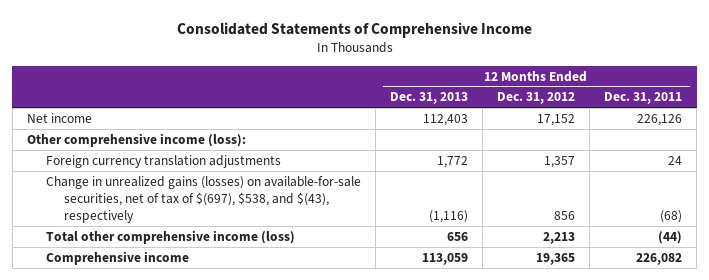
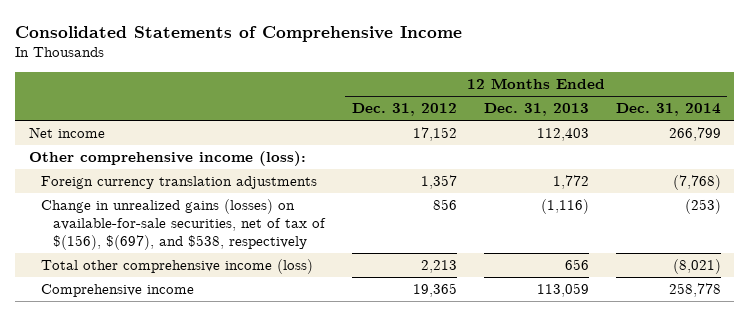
[604,92,683,105] Dec. 31, 2011 -> none
none -> [615,103,721,117] Dec. 31, 2014
[45,175,361,224] Change in unrealized gains (losses) on available-for-sale securities, net of tax of $(697), $538, and $(43), respectively -> [41,199,327,251] Change in unrealized gains (losses) on available-for-sale securities, net of tax of $(156), $(697), and $538, respectively

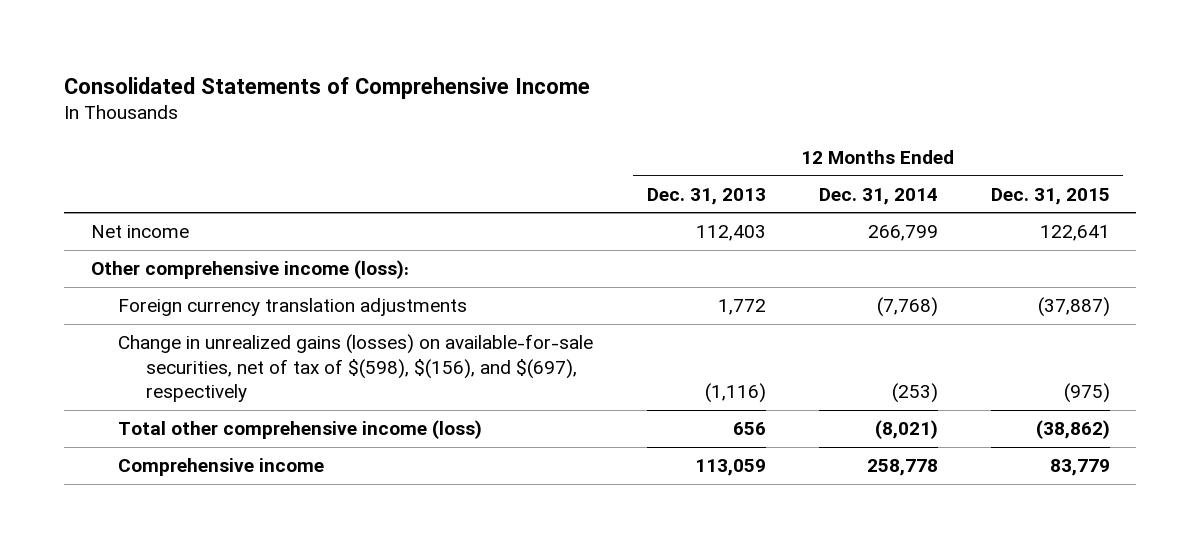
[352,103,458,117] Dec. 31, 2012 -> none
none -> [990,187,1110,205] Dec. 31, 2015
[41,199,327,251] Change in unrealized gains (losses) on available-for-sale securities, net of tax of $(156), $(697), and $538, respectively -> [118,334,594,403] Change in unrealized gains (losses) on available-for-sale securities, net of tax of $(598), $(156), and $(697), respectively

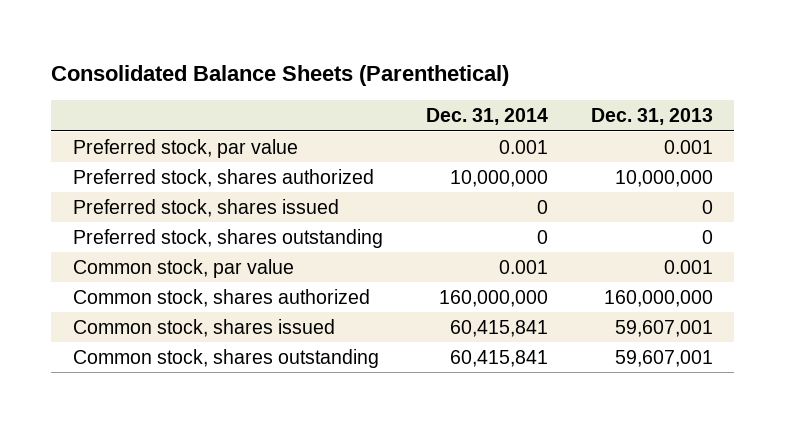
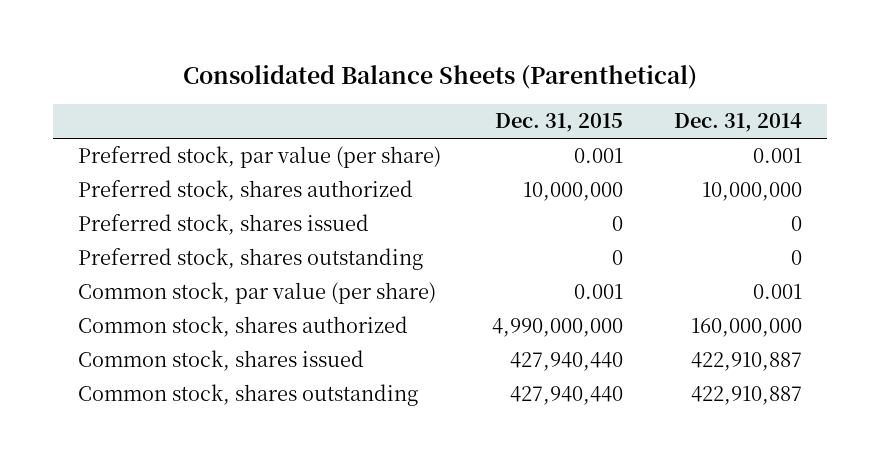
[590,108,713,126] Dec. 31, 2013 -> none
none -> [495,113,624,133] Dec. 31, 2015
[72,138,298,158] Preferred stock, par value -> [78,146,442,169] Preferred stock, par value (per share)
[72,258,294,278] Common stock, par value -> [78,282,437,305] Common stock, par value (per share)
[449,319,548,337] 60,415,841 -> [690,352,802,372] 422,910,887
[449,349,548,367] 60,415,841 -> [690,386,802,406] 422,910,887

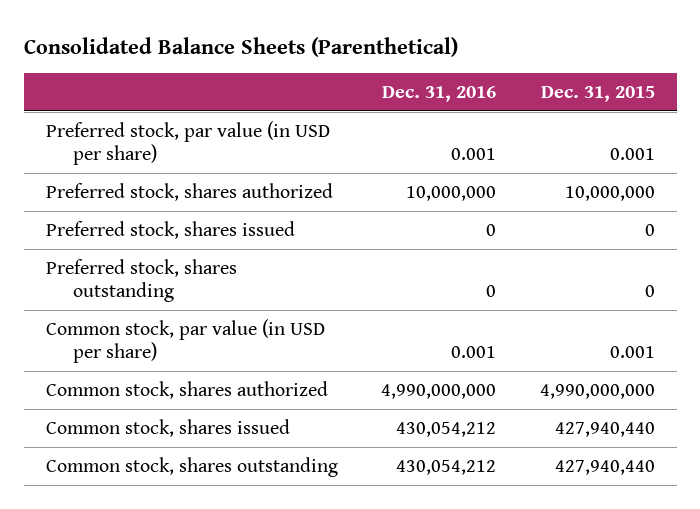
[673,113,802,133] Dec. 31, 2014 -> none
none -> [382,85,497,102] Dec. 31, 2016
[78,146,442,169] Preferred stock, par value (per share) -> [45,120,330,166] Preferred stock, par value (in USD per share)
[78,282,437,305] Common stock, par value (per share) -> [45,318,325,364] Common stock, par value (in USD per share)

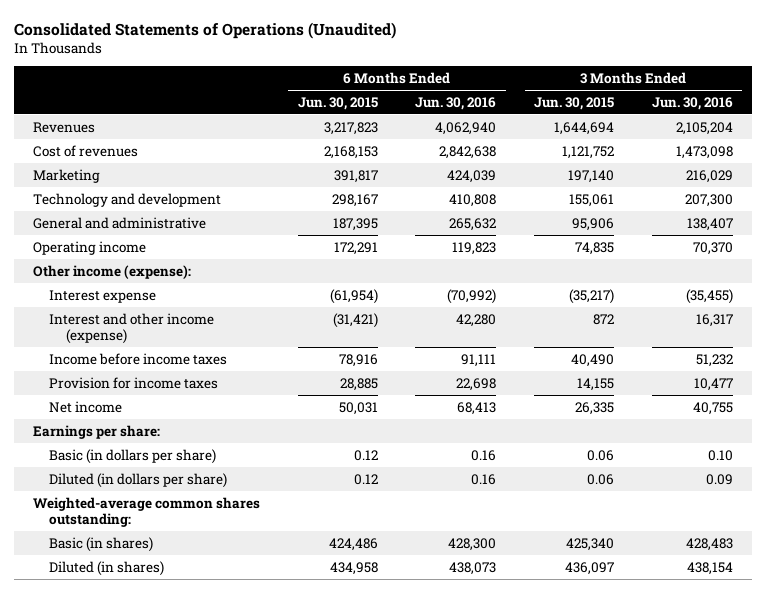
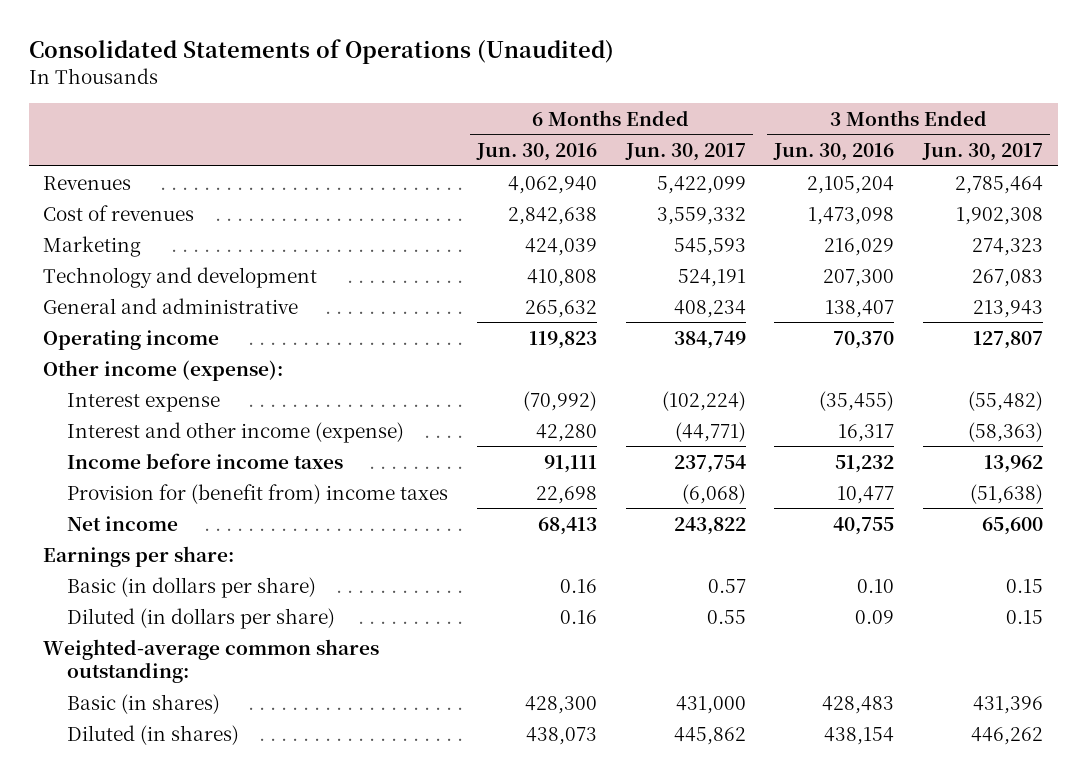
[297,96,378,110] Jun. 30, 2015 -> none
[534,96,615,110] Jun. 30, 2015 -> none
none -> [624,143,746,162] Jun. 30, 2017
none -> [922,143,1044,162] Jun. 30, 2017
[49,376,219,389] Provision for income taxes -> [67,483,449,504] Provision for (benefit from) income taxes

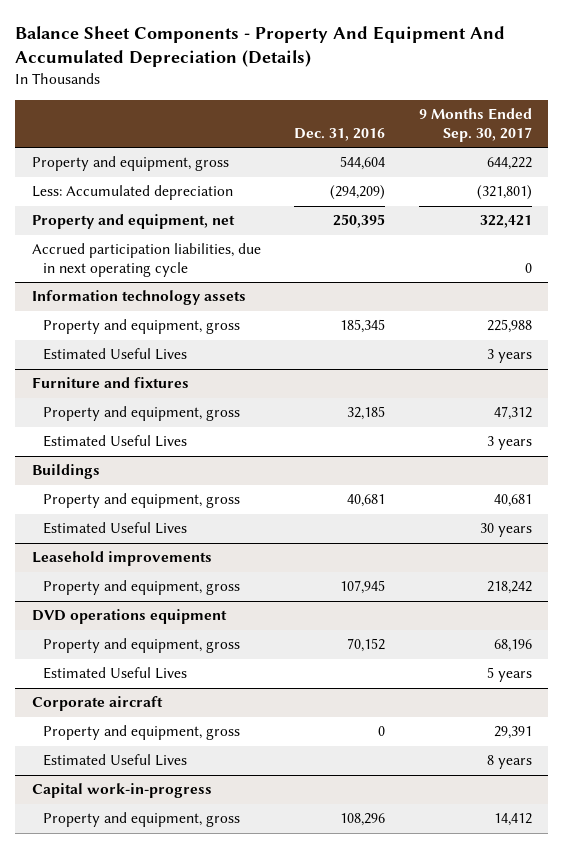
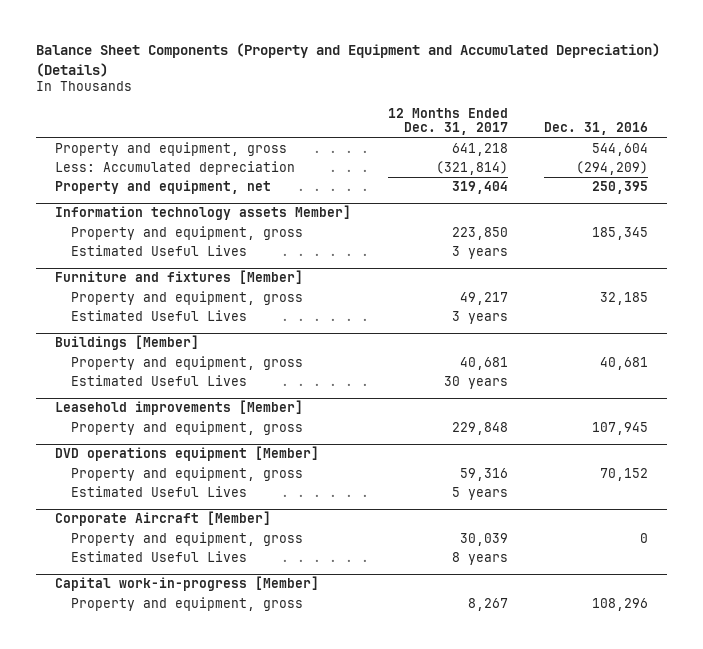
[14,26,505,68] Balance Sheet Components - Property And Equipment And Accumulated Depreciation (Details) -> [36,43,661,77] Balance Sheet Components (Property and Equipment and Accumulated Depreciation) (Details)
[418,108,532,142] 9 Months Ended Sep. 30, 2017 -> none
none -> [387,107,508,136] 12 Months Ended Dec. 31, 2017
[31,243,261,278] Accrued participation liabilities, due in next operating cycle -> none
[31,290,246,306] Information technology assets -> [54,205,351,221] Information technology assets Member]
[31,377,189,389] Furniture and fixtures -> [54,270,303,285] Furniture and fixtures [Member]
[31,464,100,480] Buildings -> [54,335,199,351] Buildings [Member]
[31,551,212,567] Leasehold improvements -> [54,400,303,416] Leasehold improvements [Member]
[31,609,227,625] DVD operations equipment -> [54,446,319,462] DVD operations equipment [Member]
[31,696,163,712] Corporate aircraft -> [54,511,271,527] Corporate Aircraft [Member]
[31,783,212,799] Capital work-in-progress -> [54,576,319,592] Capital work-in-progress [Member]

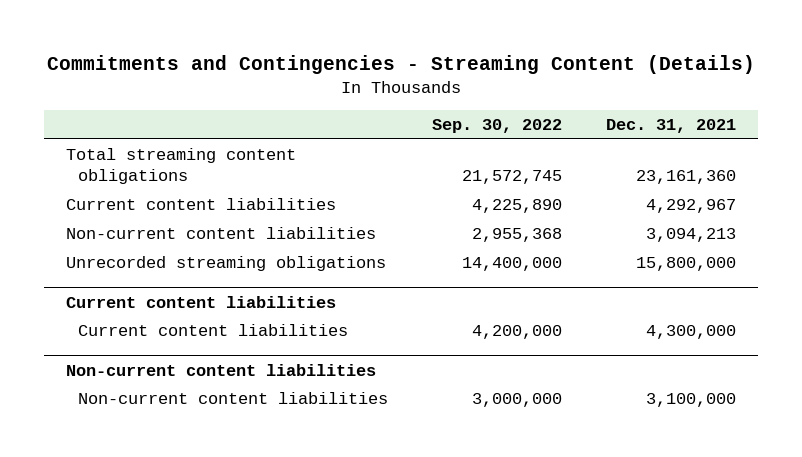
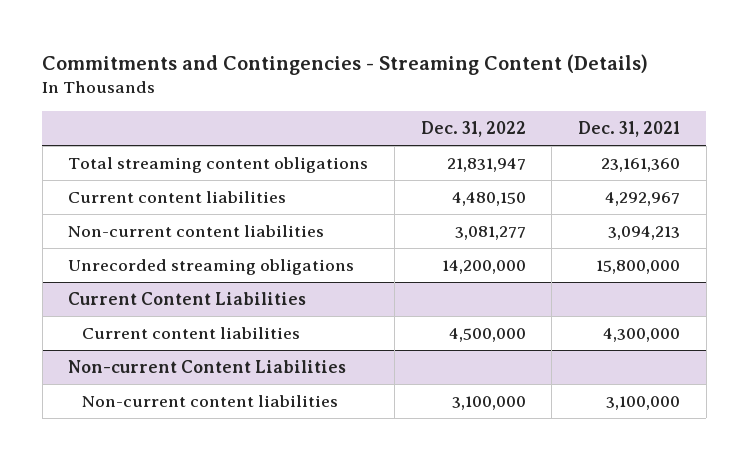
[432,119,563,134] Sep. 30, 2022 -> none
none -> [420,121,526,138] Dec. 31, 2022
[66,295,337,308] Current content liabilities -> [68,292,307,306] Current Content Liabilities
[66,363,377,376] Non-current content liabilities -> [68,360,347,374] Non-current Content Liabilities

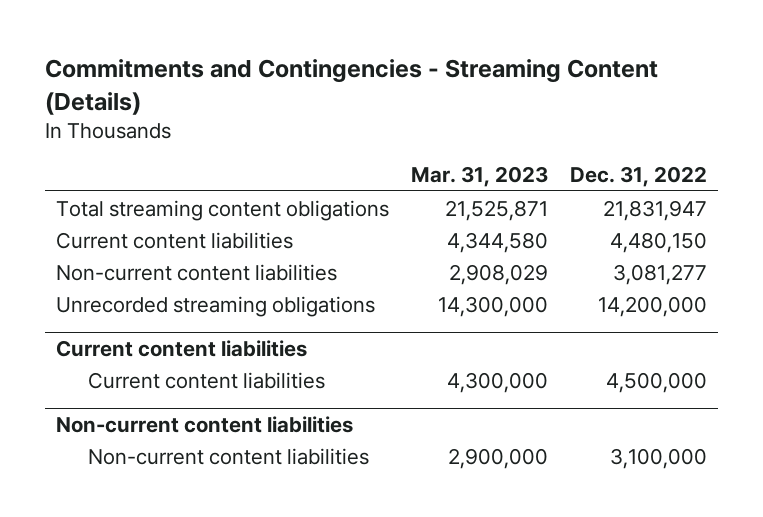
[578,121,681,138] Dec. 31, 2021 -> none
none -> [410,166,548,188] Mar. 31, 2023
[68,292,307,306] Current Content Liabilities -> [55,339,307,357] Current content liabilities
[68,360,347,374] Non-current Content Liabilities -> [55,415,353,433] Non-current content liabilities

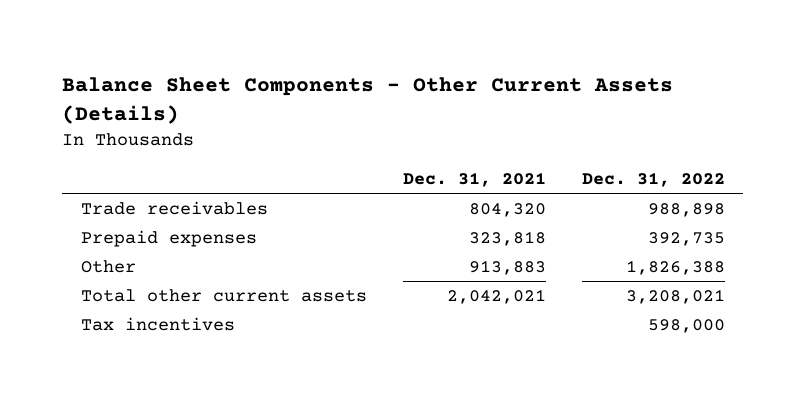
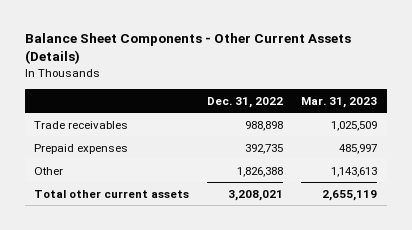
[402,172,546,188] Dec. 31, 2021 -> none
none -> [301,96,378,108] Mar. 31, 2023
[80,317,235,332] Tax incentives -> none

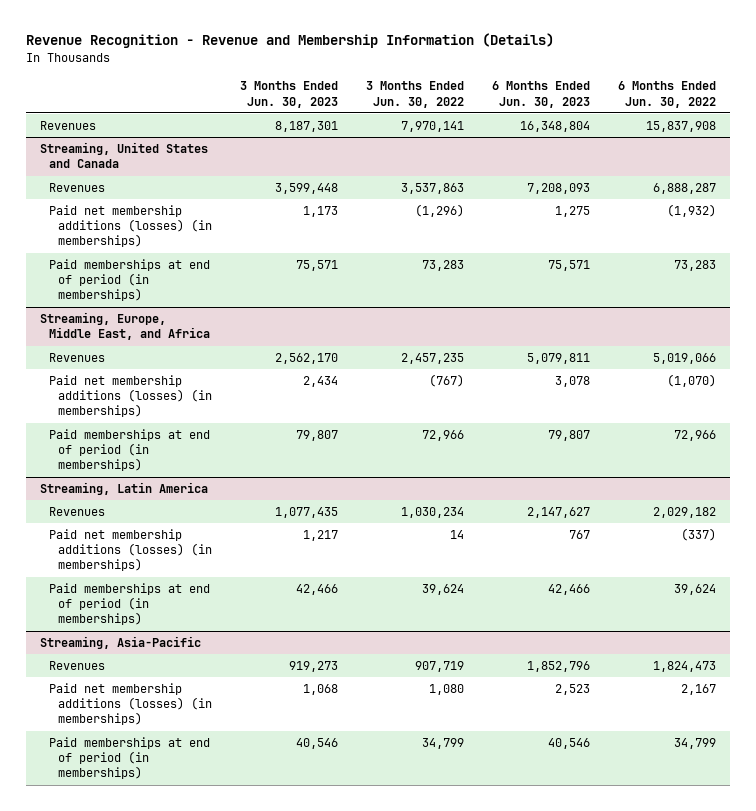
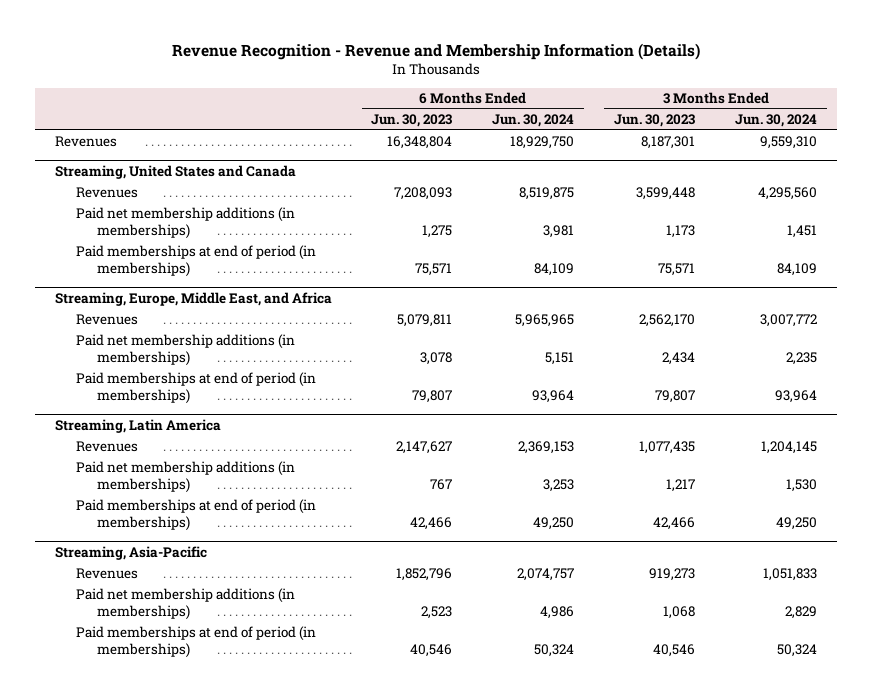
[365,81,464,108] 3 Months Ended Jun. 30, 2022 -> none
[617,81,716,108] 6 Months Ended Jun. 30, 2022 -> none
none -> [492,114,575,128] Jun. 30, 2024
none -> [734,114,817,128] Jun. 30, 2024
[49,205,212,248] Paid net membership additions (losses) (in memberships) -> [75,207,295,240] Paid net membership additions (in memberships)
[49,375,212,418] Paid net membership additions (losses) (in memberships) -> [75,334,295,367] Paid net membership additions (in memberships)
[49,529,212,572] Paid net membership additions (losses) (in memberships) -> [75,461,295,494] Paid net membership additions (in memberships)
[49,683,212,726] Paid net membership additions (losses) (in memberships) -> [75,588,295,621] Paid net membership additions (in memberships)

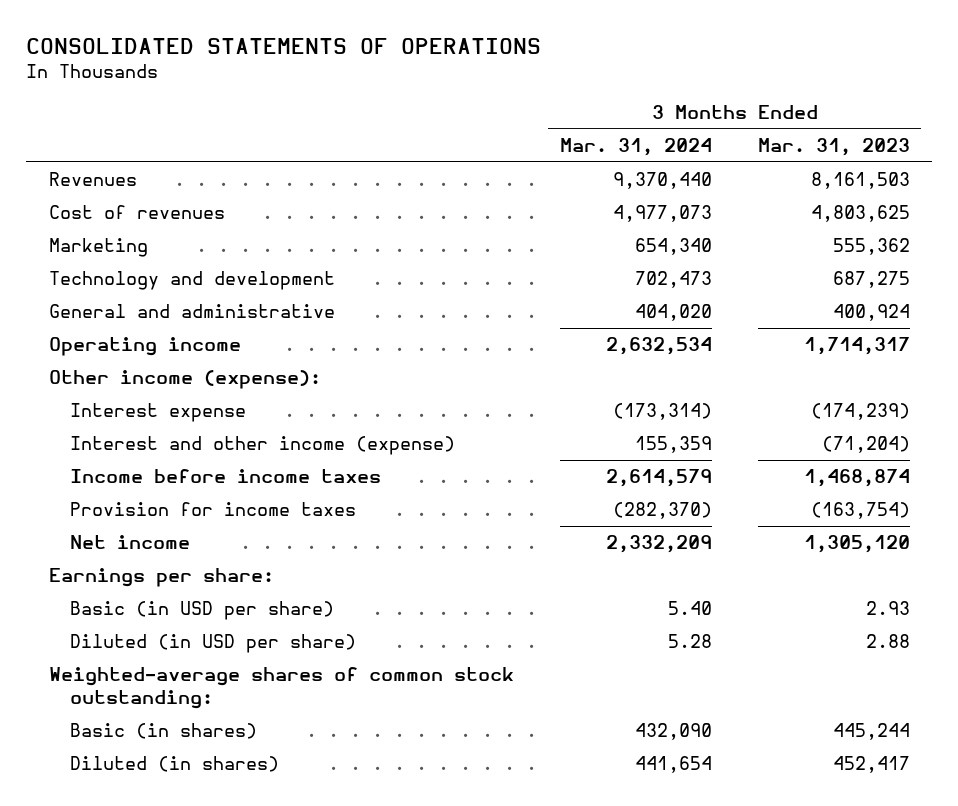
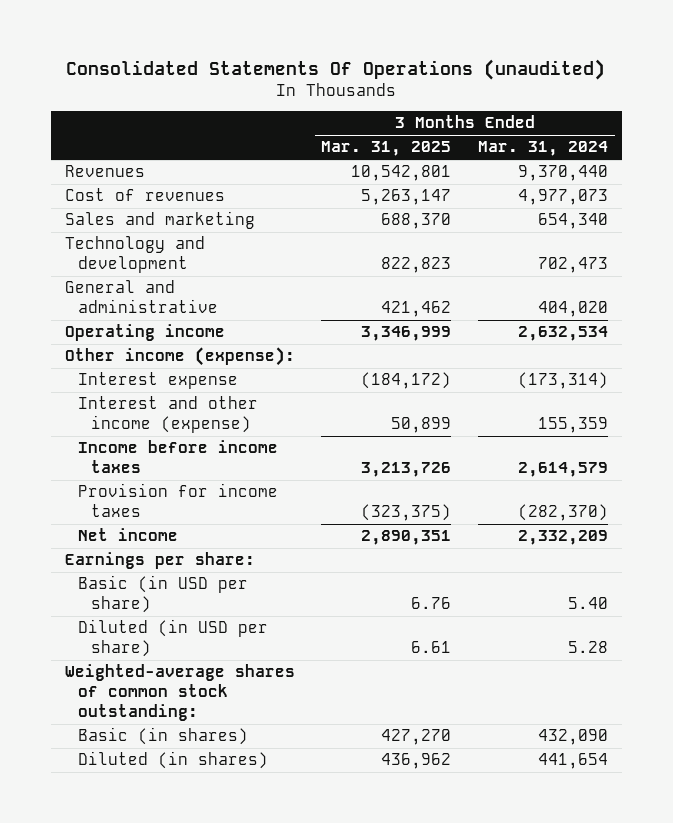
[25,37,541,54] CONSOLIDATED STATEMENTS OF OPERATIONS -> [66,59,606,81] Consolidated Statements Of Operations (unaudited)
[757,137,910,156] Mar. 31, 2023 -> none
none -> [321,141,452,157] Mar. 31, 2025
[48,238,148,258] Marketing -> [64,211,255,230] Sales and marketing

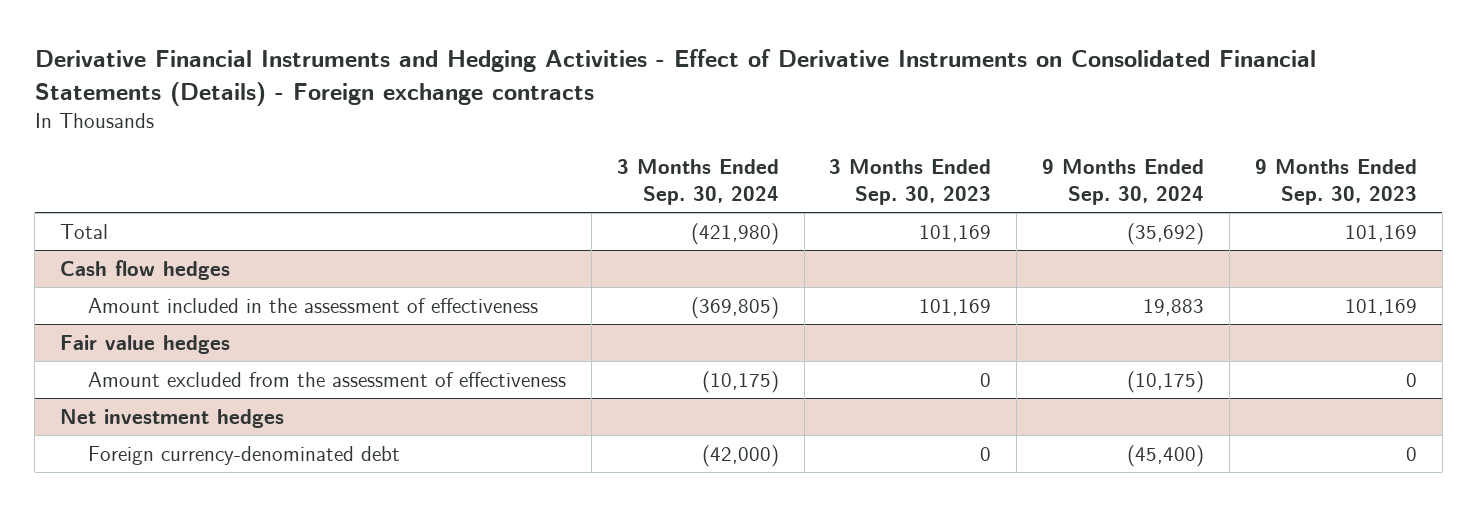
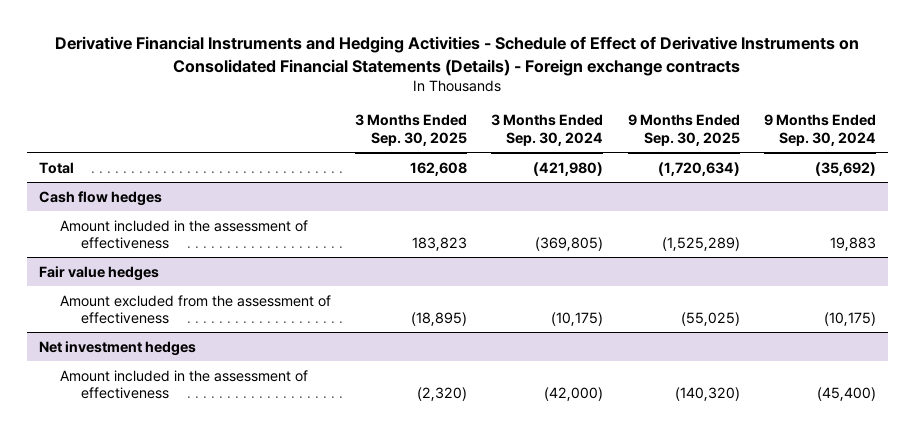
[34,49,1316,106] Derivative Financial Instruments and Hedging Activities - Effect of Derivative Instruments on Consolidated Financial Statements (Details) - Foreign exchange contracts -> [55,36,860,76] Derivative Financial Instruments and Hedging Activities - Schedule of Effect of Derivative Instruments on Consolidated Financial Statements (Details) - Foreign exchange contracts
[829,159,992,206] 3 Months Ended Sep. 30, 2023 -> none
[1254,159,1417,206] 9 Months Ended Sep. 30, 2023 -> none
none -> [355,114,468,146] 3 Months Ended Sep. 30, 2025
none -> [627,114,740,146] 9 Months Ended Sep. 30, 2025
[88,445,401,465] Foreign currency-denominated debt -> [59,369,308,400] Amount included in the assessment of effectiveness

